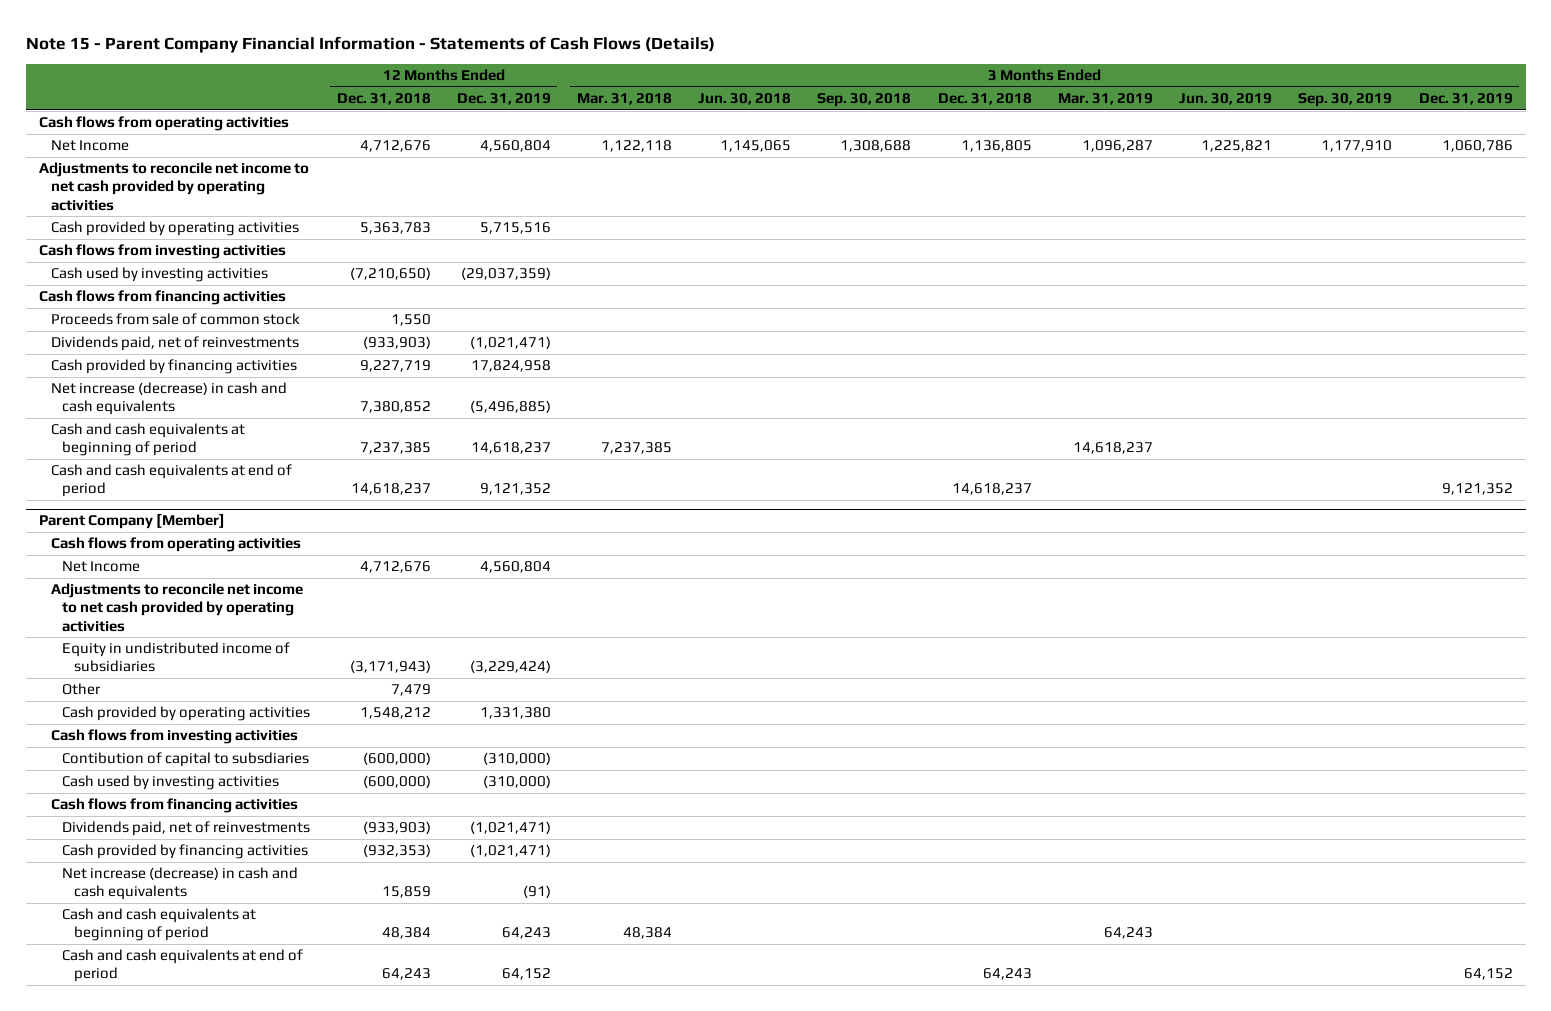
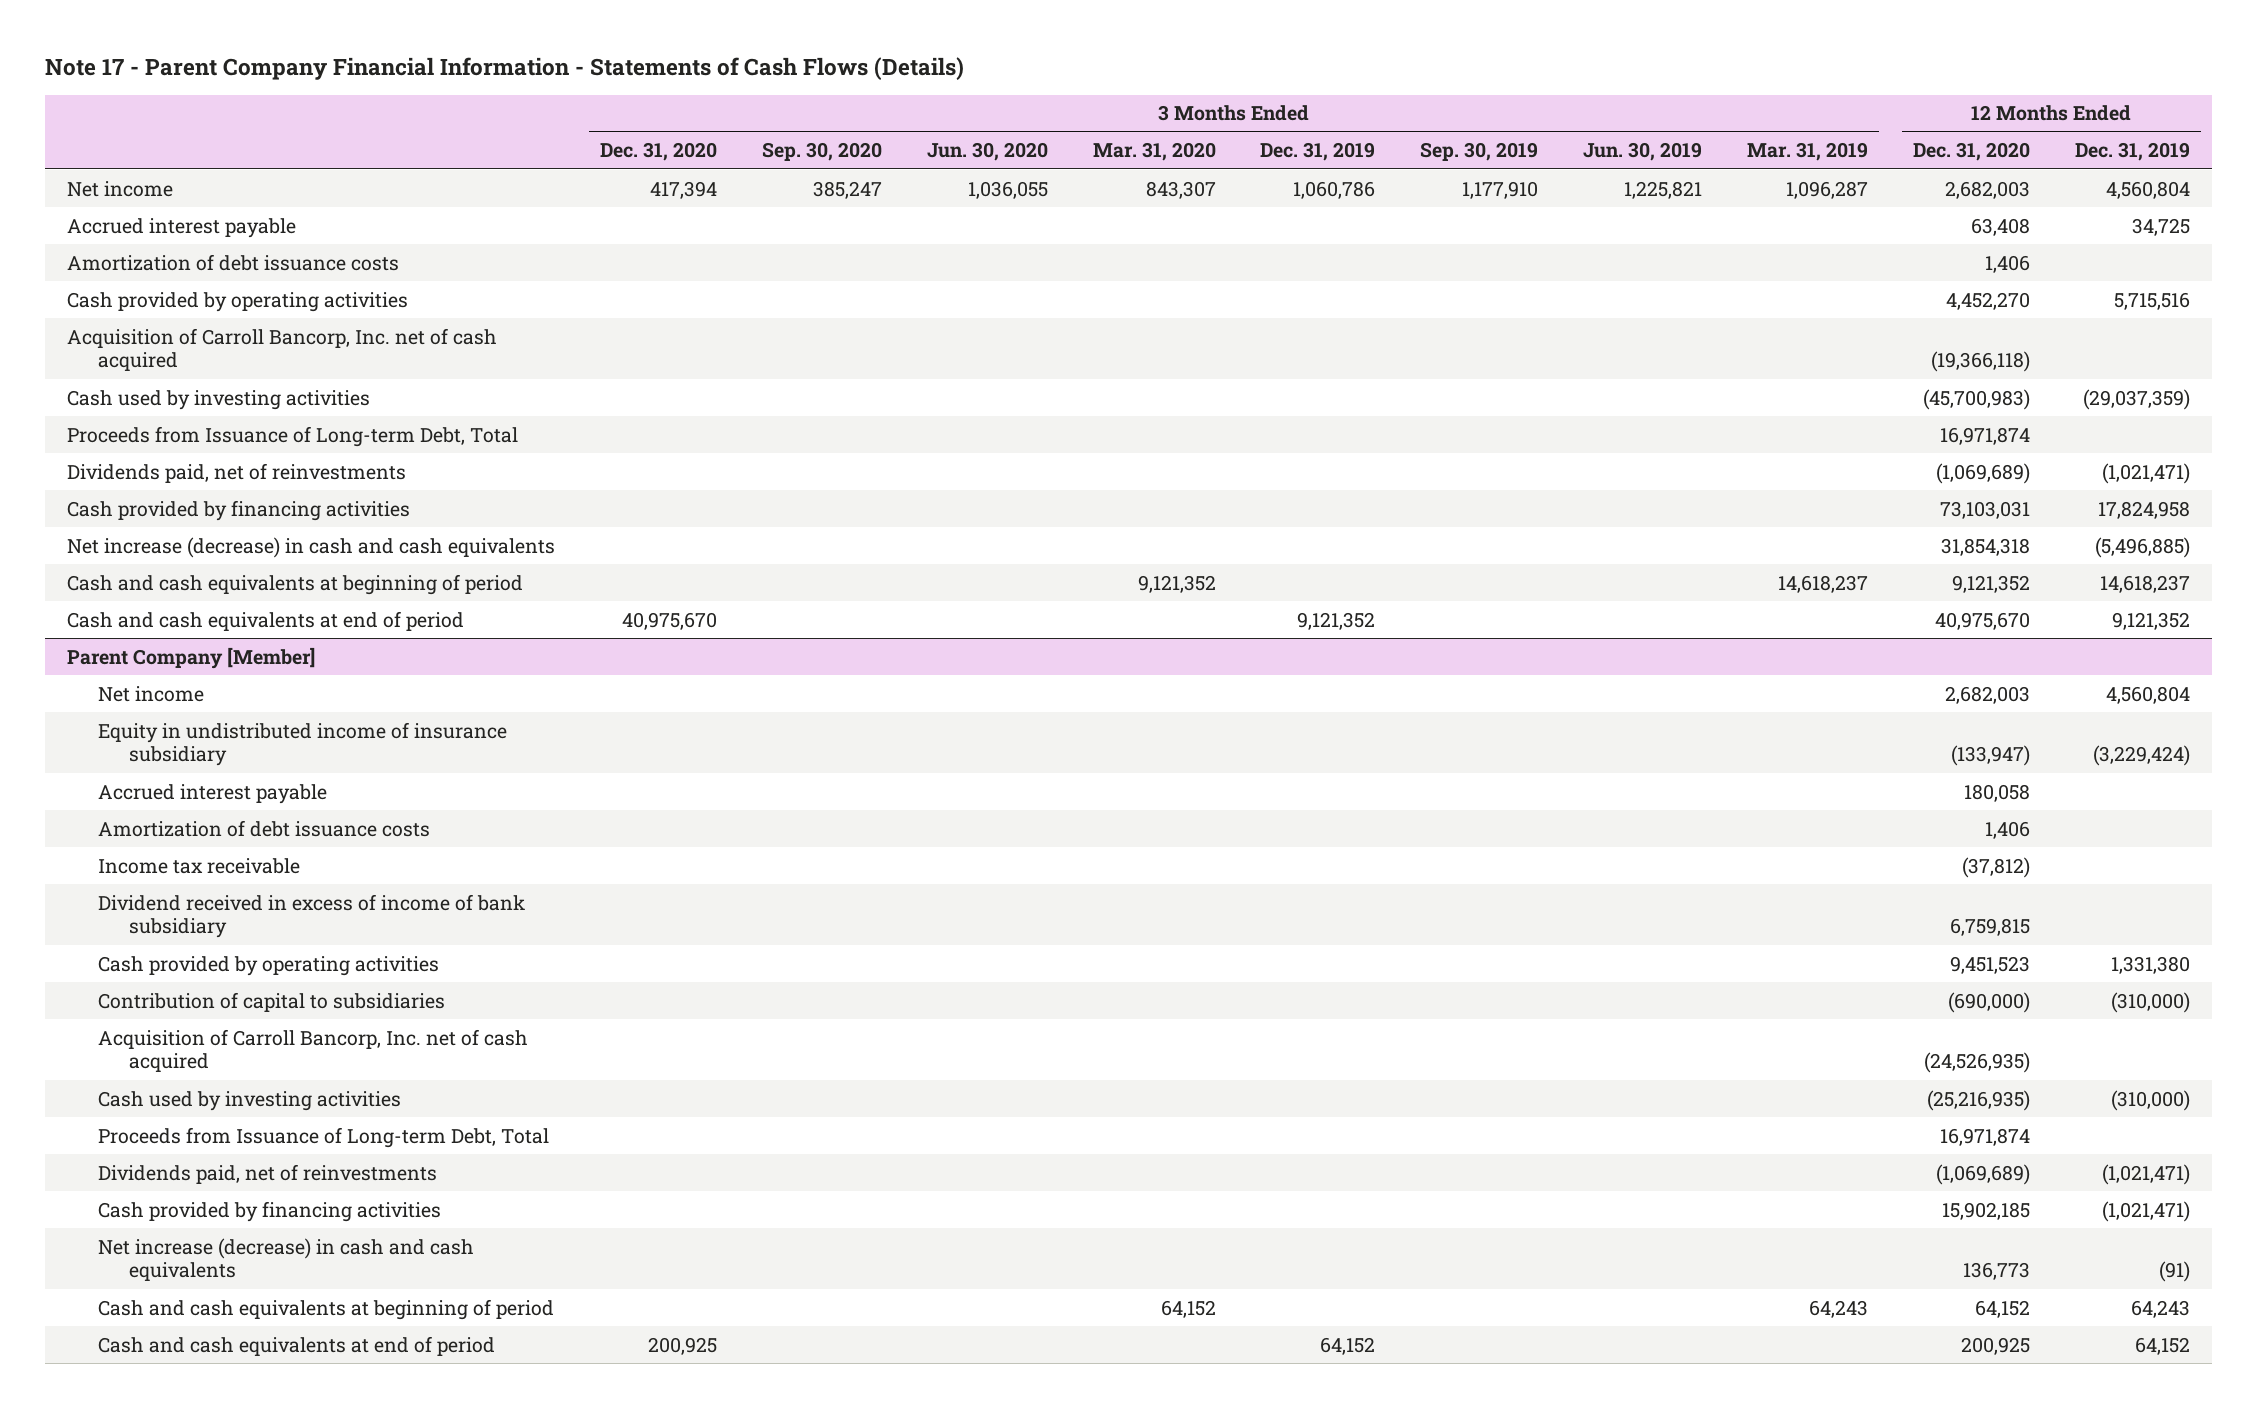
[25,35,715,53] Note 15 - Parent Company Financial Information - Statements of Cash Flows (Details) -> [44,56,964,80] Note 17 - Parent Company Financial Information - Statements of Cash Flows (Details)
[336,92,431,105] Dec. 31, 2018 -> none
[577,92,673,105] Mar. 31, 2018 -> none
[698,92,792,105] Jun. 30, 2018 -> none
[817,92,912,107] Sep. 30, 2018 -> none
[937,92,1032,105] Dec. 31, 2018 -> none
none -> [599,142,717,162] Dec. 31, 2020
none -> [761,142,882,162] Sep. 30, 2020
none -> [926,142,1048,162] Jun. 30, 2020
none -> [1092,142,1216,162] Mar. 31, 2020
none -> [1912,142,2030,162] Dec. 31, 2020
[38,116,289,132] Cash flows from operating activities -> none
[38,162,309,211] Adjustments to reconcile net income to net cash provided by operating activities -> none
[50,140,129,152] Net Income -> [67,180,174,197] Net income
none -> [67,217,297,238] Accrued interest payable
none -> [67,253,400,271] Amortization of debt issuance costs
[38,244,286,260] Cash flows from investing activities -> none
none -> [67,327,498,372] Acquisition of Carroll Bancorp, Inc. net of cash acquired
[38,290,286,306] Cash flows from financing activities -> none
[50,313,300,326] Proceeds from sale of common stock -> none
none -> [67,425,519,447] Proceeds from Issuance of Long-term Debt, Total
[50,537,301,553] Cash flows from operating activities -> none
[50,583,303,632] Adjustments to reconcile net income to net cash provided by operating activities -> none
[62,683,102,696] Other -> none
[62,561,141,573] Net Income -> [98,685,205,702] Net income
[62,642,291,673] Equity in undistributed income of subsidiaries -> [98,721,508,767] Equity in undistributed income of insurance subsidiary
none -> [98,783,328,804] Accrued interest payable
none -> [98,819,431,837] Amortization of debt issuance costs
none -> [98,857,301,874] Income tax receivable
none -> [98,893,526,939] Dividend received in excess of income of bank subsidiary
[50,729,298,745] Cash flows from investing activities -> none
[62,752,310,768] Contibution of capital to subsdiaries -> [98,991,446,1012] Contribution of capital to subsidiaries
none -> [98,1028,529,1073] Acquisition of Carroll Bancorp, Inc. net of cash acquired
[50,798,298,814] Cash flows from financing activities -> none
none -> [98,1126,550,1148] Proceeds from Issuance of Long-term Debt, Total

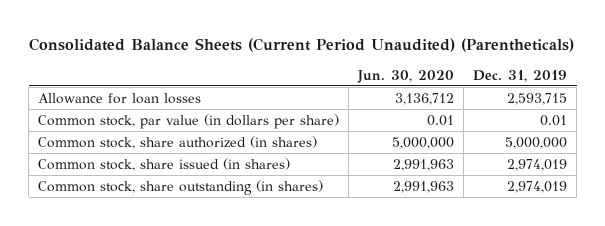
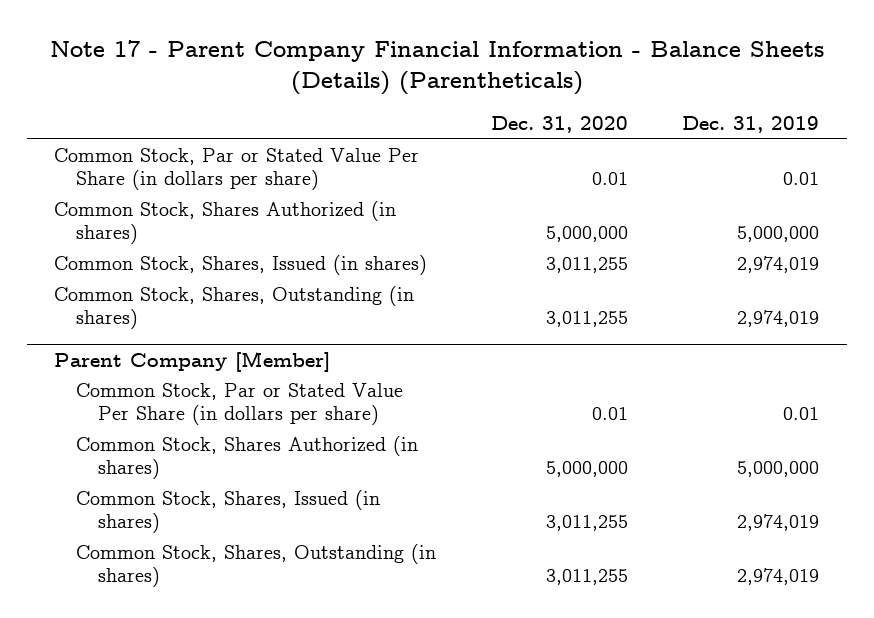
[28,38,574,53] Consolidated Balance Sheets (Current Period Unaudited) (Parentheticals) -> [49,40,824,96] Note 17 - Parent Company Financial Information - Balance Sheets (Details) (Parentheticals)
[357,69,455,83] Jun. 30, 2020 -> none
none -> [490,116,628,134] Dec. 31, 2020
[38,92,202,104] Allowance for loan losses -> none
[38,113,340,129] Common stock, par value (in dollars per share) -> [54,148,420,191] Common Stock, Par or Stated Value Per Share (in dollars per share)
[38,135,318,149] Common stock, share authorized (in shares) -> [54,201,397,245] Common Stock, Shares Authorized (in shares)
[38,157,291,171] Common stock, share issued (in shares) -> [54,255,428,276] Common Stock, Shares, Issued (in shares)
[38,179,324,195] Common stock, share outstanding (in shares) -> [54,286,415,330] Common Stock, Shares, Outstanding (in shares)
none -> [54,350,331,372] Parent Company [Member]
none -> [75,383,403,426] Common Stock, Par or Stated Value Per Share (in dollars per share)
none -> [75,436,418,480] Common Stock, Shares Authorized (in shares)
none -> [75,490,380,534] Common Stock, Shares, Issued (in shares)
none -> [75,544,436,588] Common Stock, Shares, Outstanding (in shares)

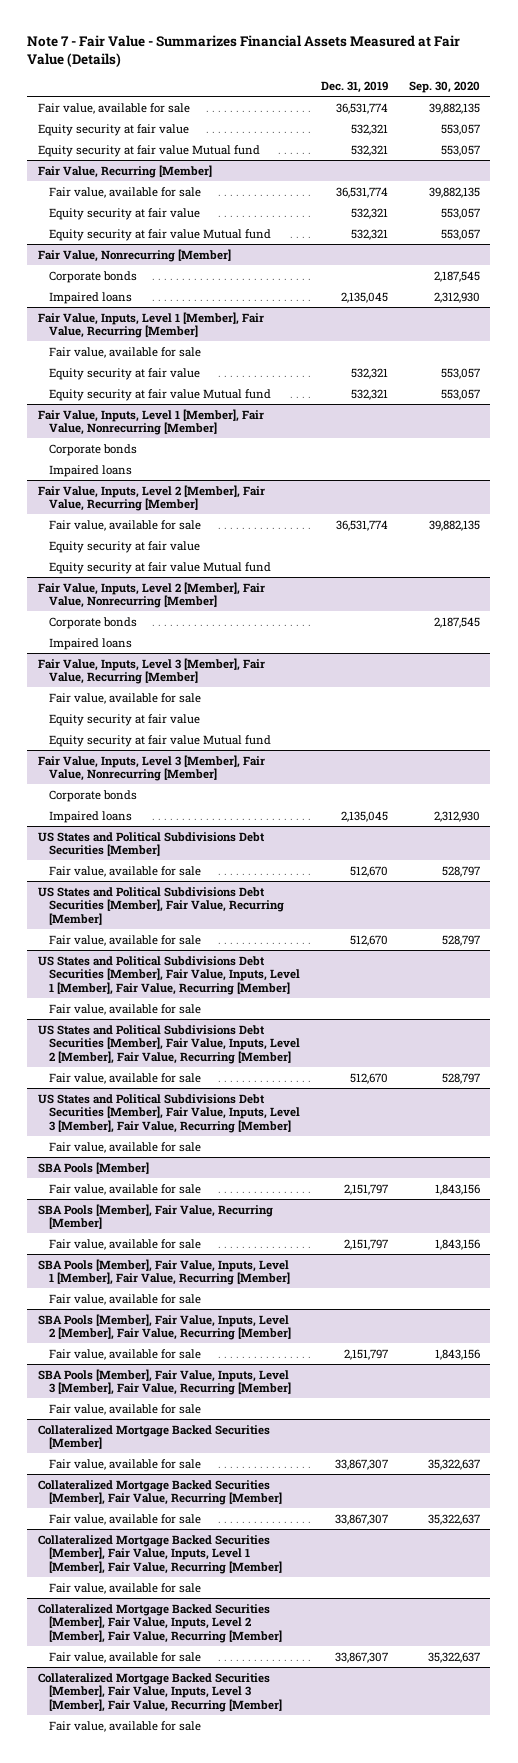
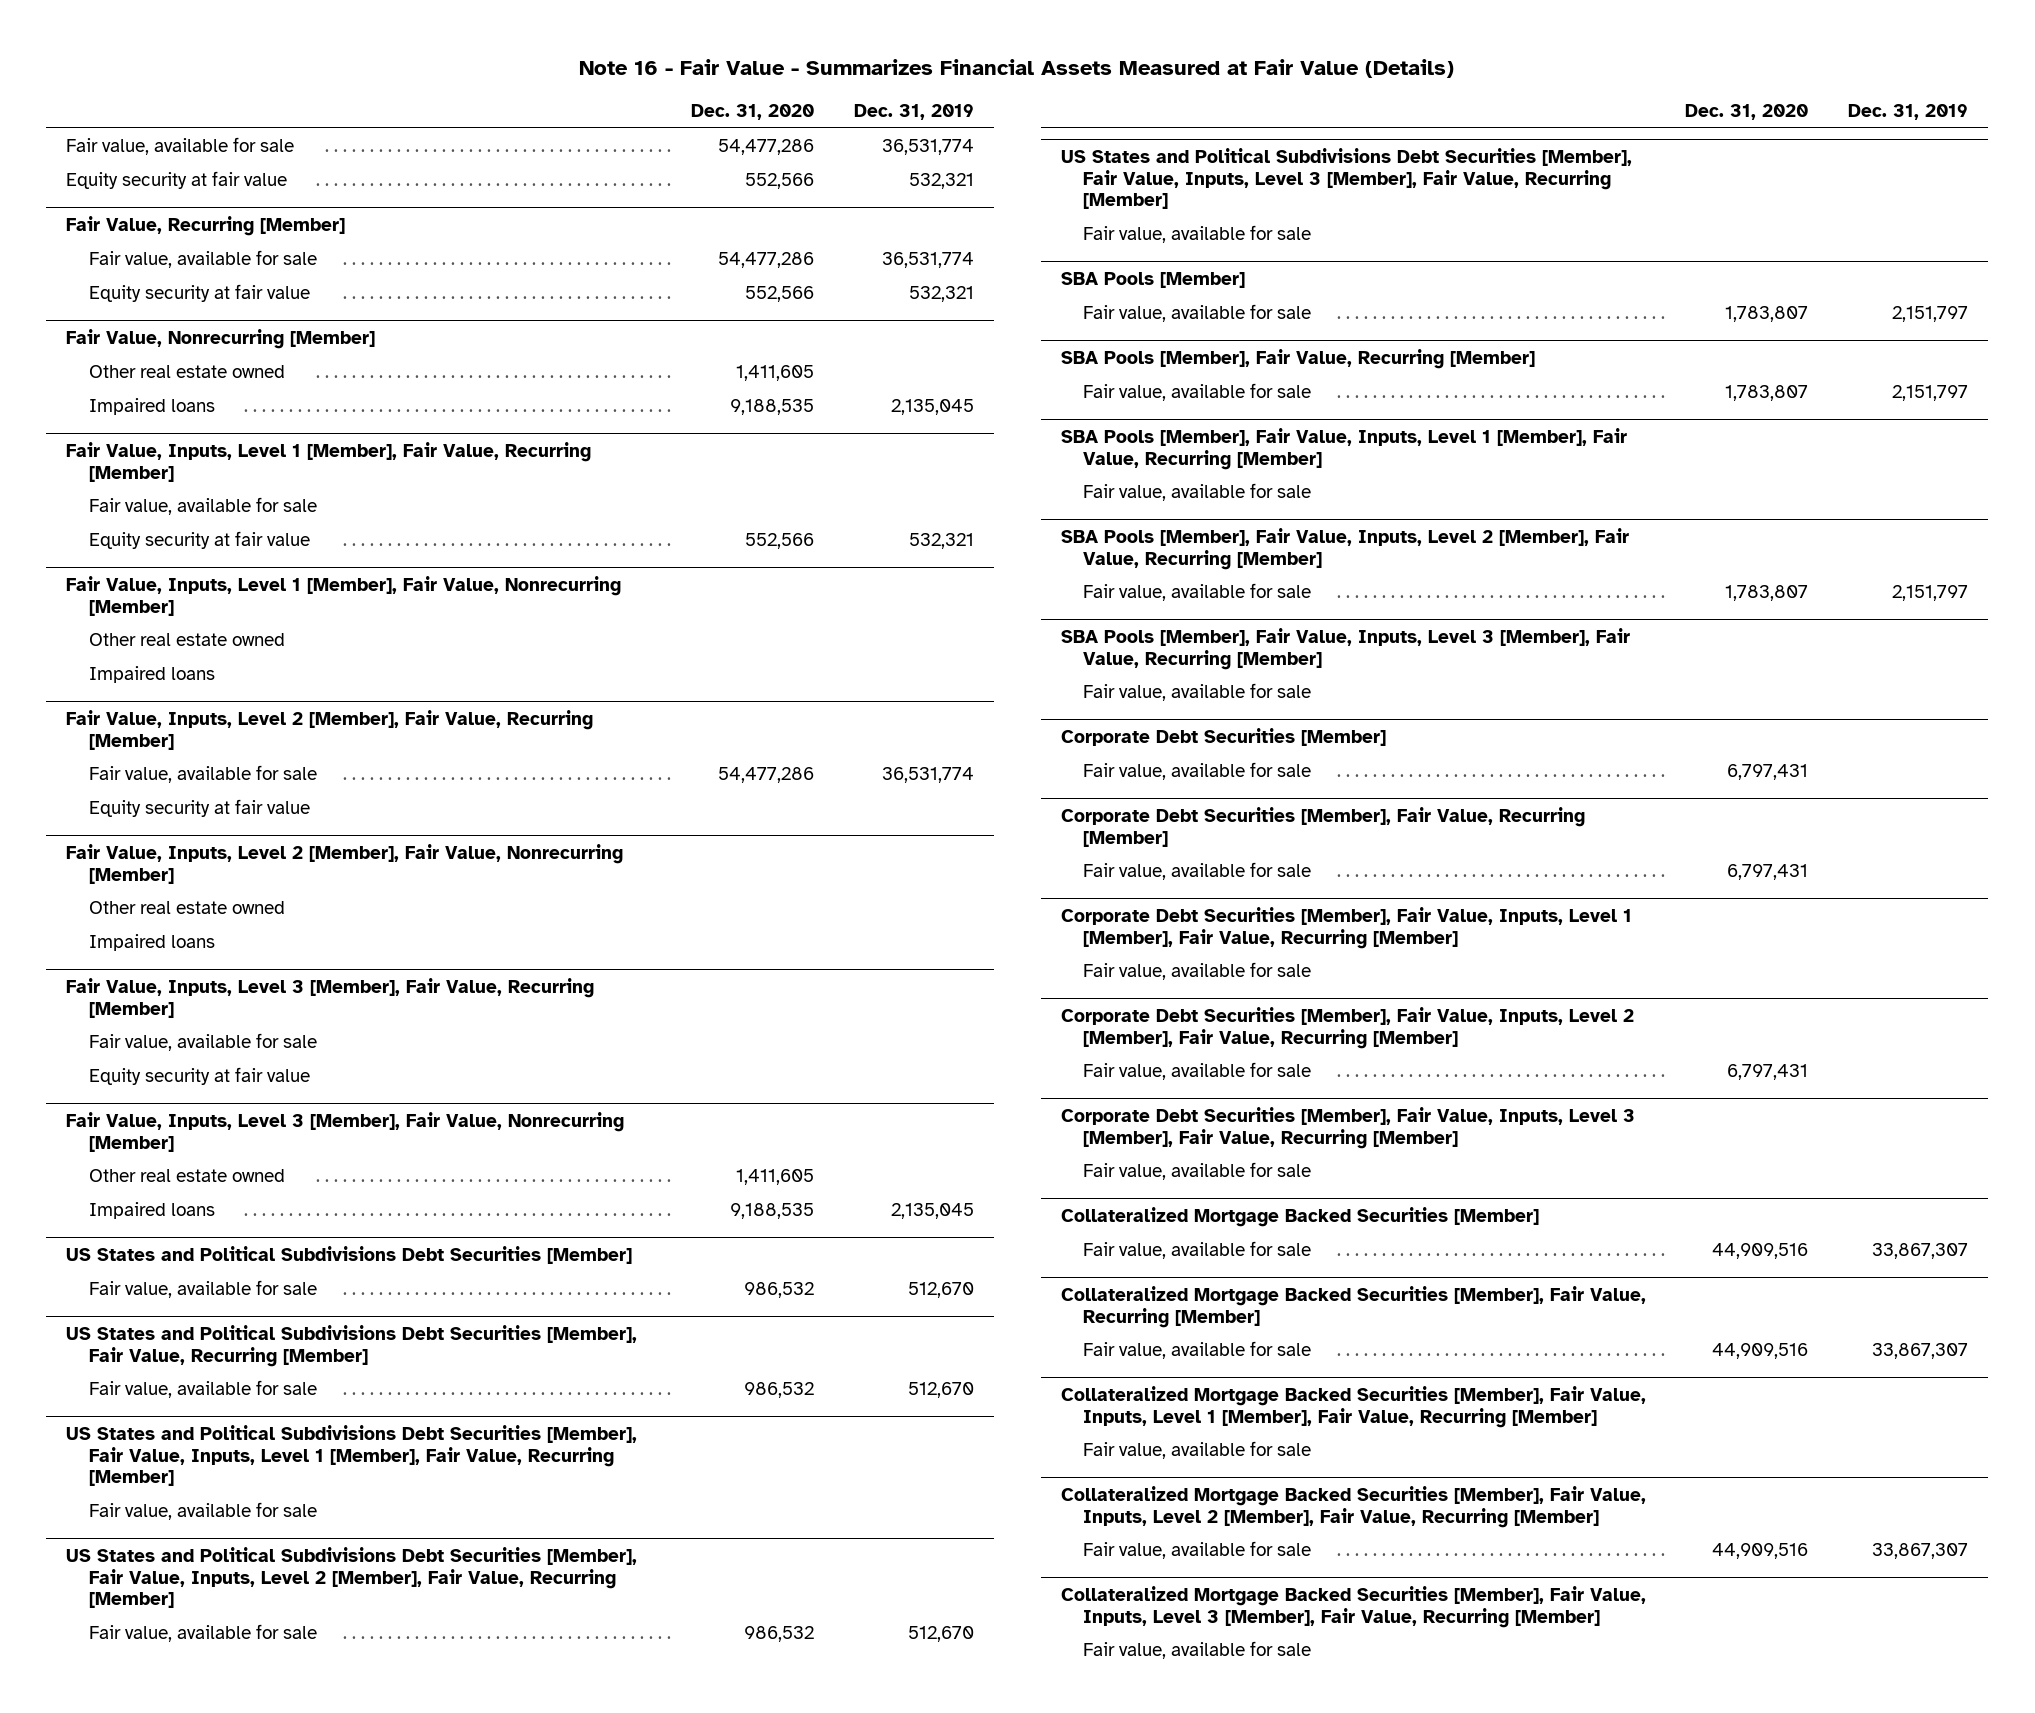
[27,34,461,67] Note 7 - Fair Value - Summarizes Financial Assets Measured at Fair Value (Details) -> [579,59,1455,79] Note 16 - Fair Value - Summarizes Financial Assets Measured at Fair Value (Details)
[408,81,480,94] Sep. 30, 2020 -> none
none -> [691,104,815,121] Dec. 31, 2020
[37,144,260,157] Equity security at fair value Mutual fund -> none
[49,228,272,241] Equity security at fair value Mutual fund -> none
[49,270,138,283] Corporate bonds -> [89,365,286,379] Other real estate owned
[49,388,272,401] Equity security at fair value Mutual fund -> none
[49,443,138,456] Corporate bonds -> [89,633,286,647] Other real estate owned
[49,561,272,574] Equity security at fair value Mutual fund -> none
[49,616,138,629] Corporate bonds -> [89,901,286,915] Other real estate owned
[49,734,272,747] Equity security at fair value Mutual fund -> none
[49,789,138,802] Corporate bonds -> [89,1169,286,1183] Other real estate owned
none -> [1060,727,1386,746] Corporate Debt Securities [Member]
none -> [1083,762,1312,781] Fair value, available for sale
none -> [1060,806,1585,847] Corporate Debt Securities [Member], Fair Value, Recurring [Member]
none -> [1083,862,1312,881] Fair value, available for sale
none -> [1060,906,1632,949] Corporate Debt Securities [Member], Fair Value, Inputs, Level 1 [Member], Fair Value, Recurring [Member]
none -> [1083,962,1312,981] Fair value, available for sale
none -> [1060,1006,1634,1049] Corporate Debt Securities [Member], Fair Value, Inputs, Level 2 [Member], Fair Value, Recurring [Member]
none -> [1083,1062,1312,1081] Fair value, available for sale
none -> [1060,1106,1635,1149] Corporate Debt Securities [Member], Fair Value, Inputs, Level 3 [Member], Fair Value, Recurring [Member]
none -> [1083,1162,1312,1181] Fair value, available for sale

